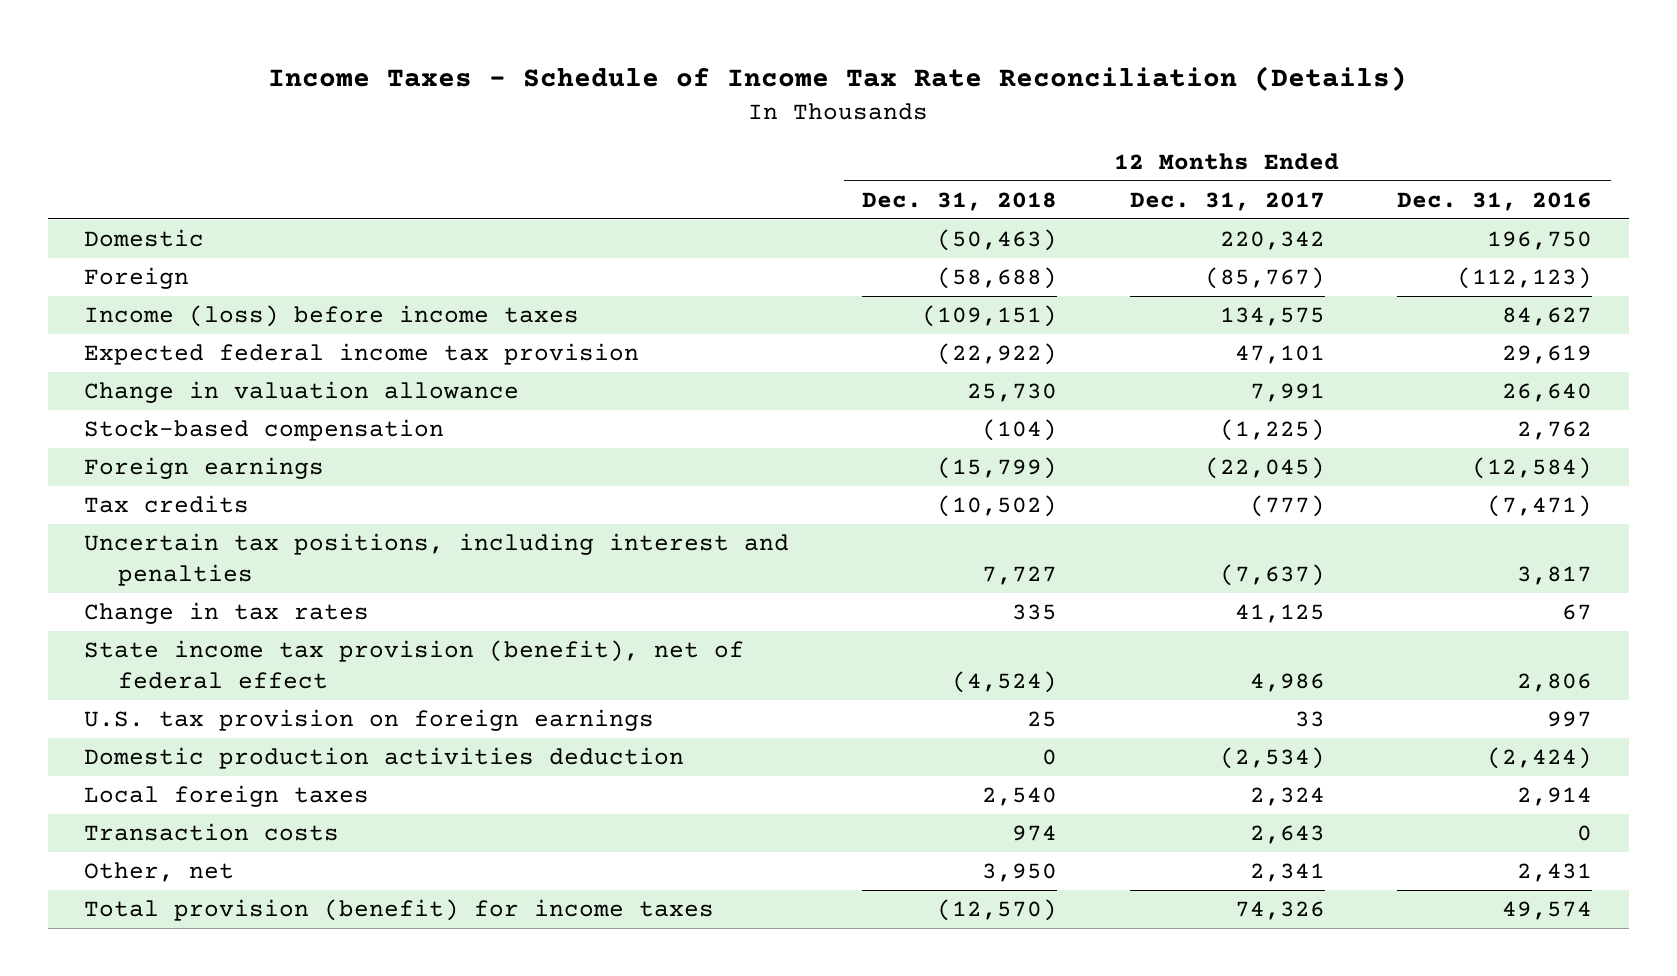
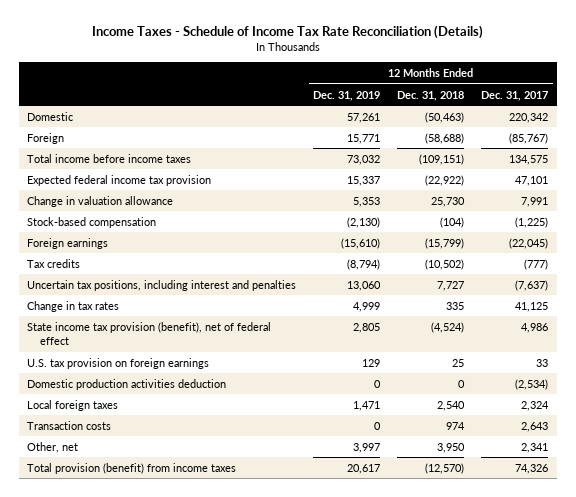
[1397,191,1593,211] Dec. 31, 2016 -> none
none -> [313,90,381,101] Dec. 31, 2019
[84,305,580,328] Income (loss) before income taxes -> [27,153,192,163] Total income before income taxes
[84,899,715,922] Total provision (benefit) for income taxes -> [27,462,237,474] Total provision (benefit) from income taxes

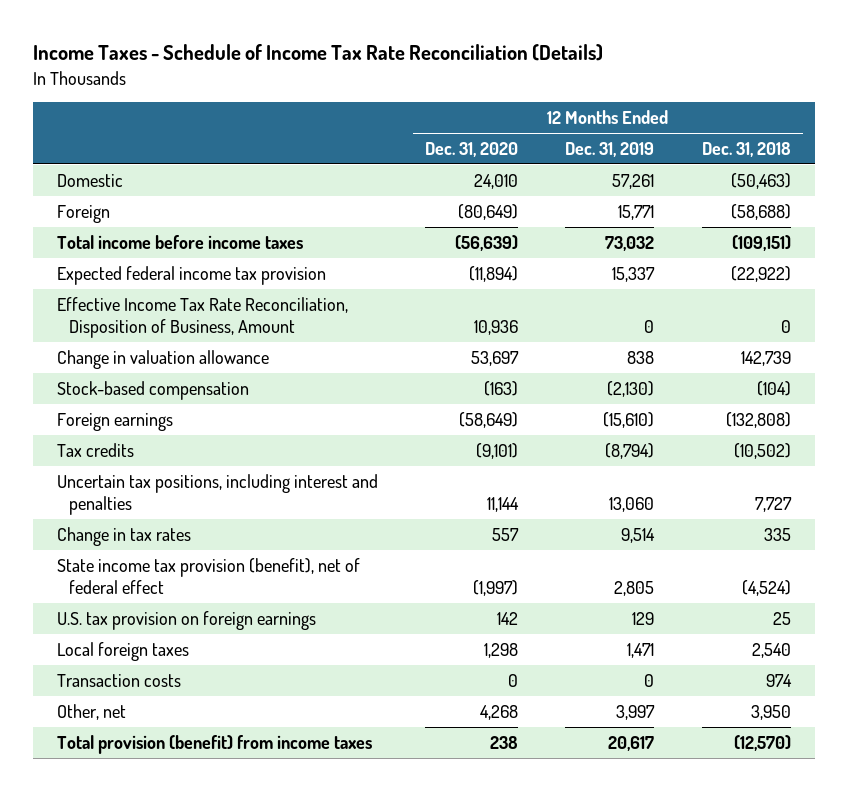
[481,90,549,101] Dec. 31, 2017 -> none
none -> [424,141,518,157] Dec. 31, 2020
none -> [56,296,348,339] Effective Income Tax Rate Reconciliation, Disposition of Business, Amount
[353,196,381,207] 5,353 -> [627,350,655,364] 838
[431,196,466,207] 25,730 -> [740,350,791,366] 142,739
[425,237,465,249] (15,799) -> [725,411,791,428] (132,808)
[353,301,381,312] 4,999 -> [621,527,656,543] 9,514
[27,378,227,390] Domestic production activities deduction -> none

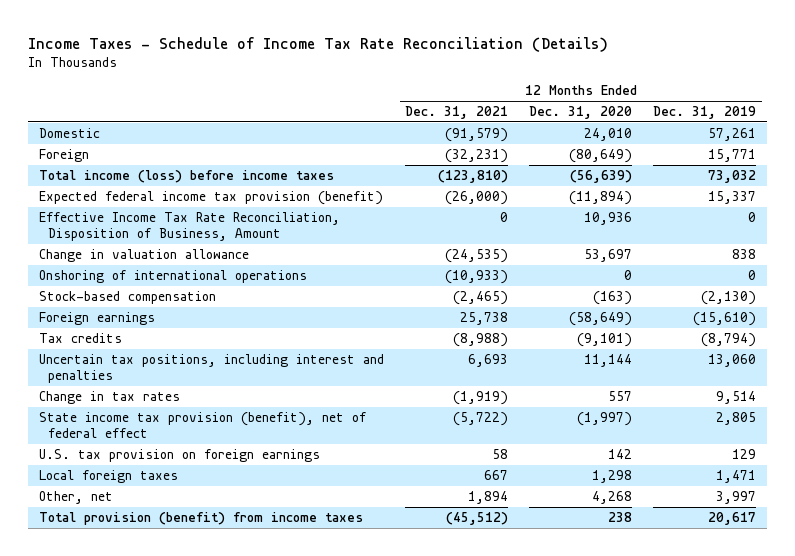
[701,141,791,157] Dec. 31, 2018 -> none
none -> [405,106,509,120] Dec. 31, 2021
[56,234,303,249] Total income before income taxes -> [38,169,334,183] Total income (loss) before income taxes
[56,265,326,285] Expected federal income tax provision -> [38,190,383,205] Expected federal income tax provision (benefit)
none -> [38,269,307,283] Onshoring of international operations
[56,673,181,687] Transaction costs -> none

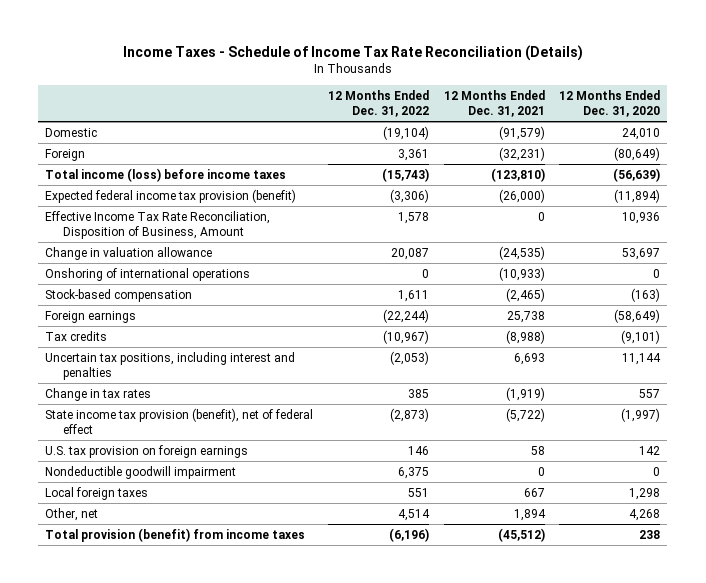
[653,106,757,120] Dec. 31, 2019 -> none
none -> [328,90,430,118] 12 Months Ended Dec. 31, 2022
none -> [45,465,237,479] Nondeductible goodwill impairment

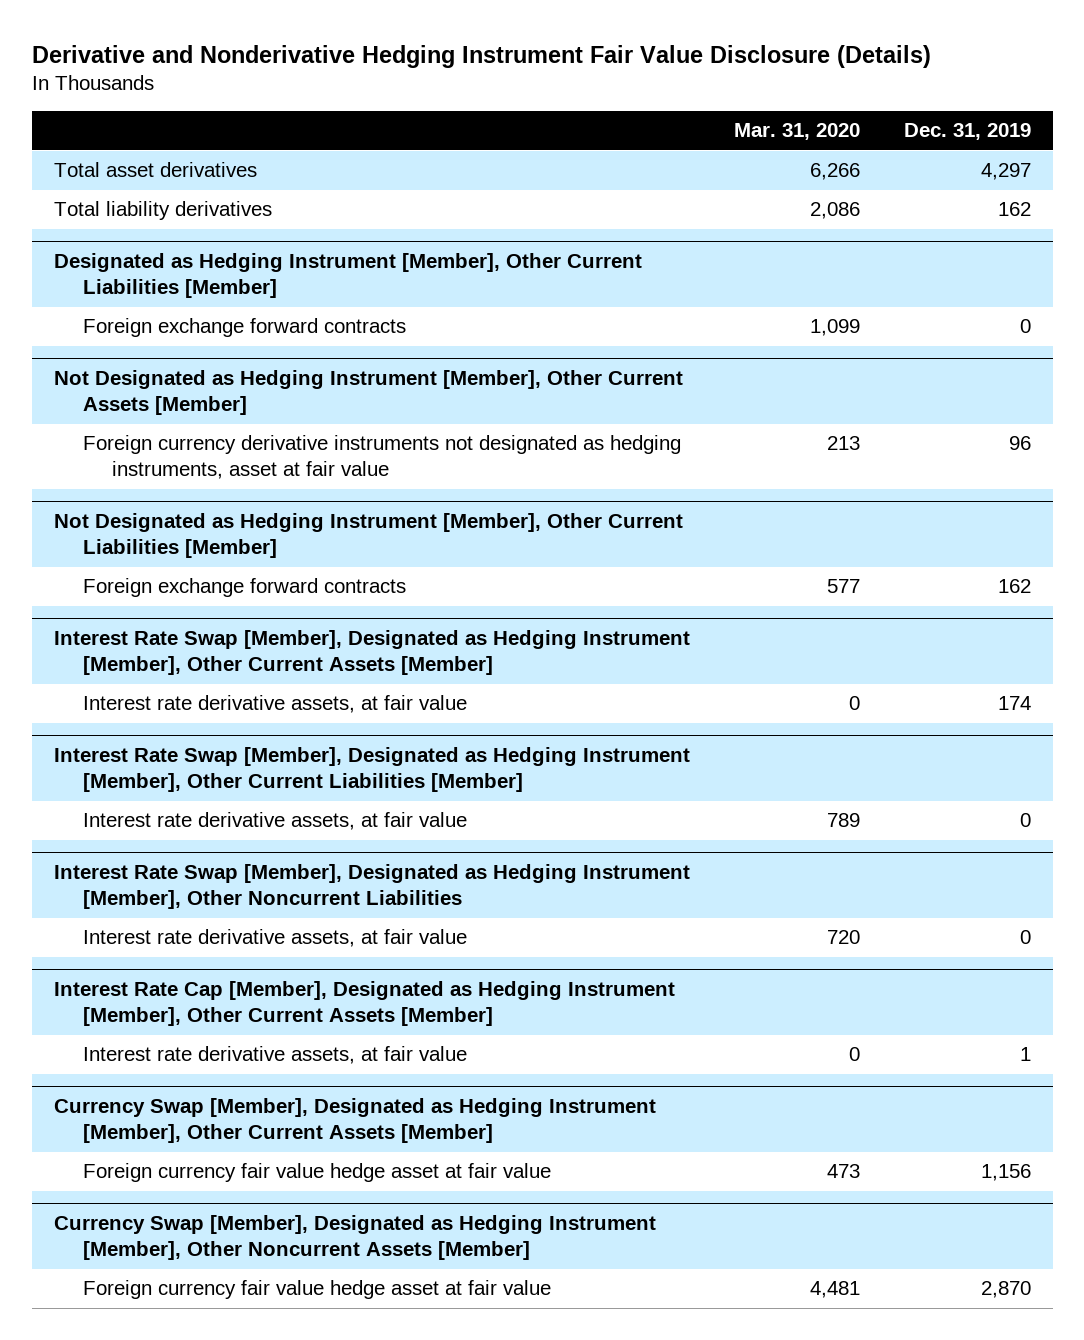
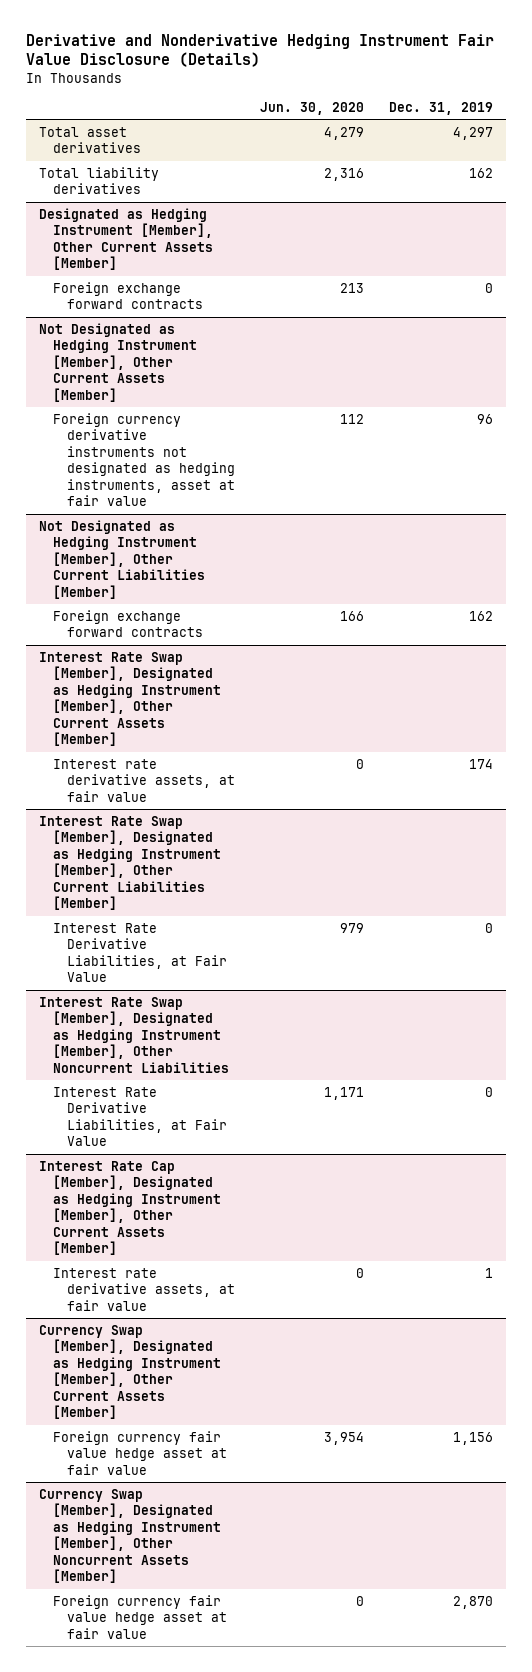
[733,123,860,141] Mar. 31, 2020 -> none
none -> [259,102,364,116] Jun. 30, 2020
[53,253,642,299] Designated as Hedging Instrument [Member], Other Current Liabilities [Member] -> [38,207,213,271] Designated as Hedging Instrument [Member], Other Current Assets [Member]
[82,812,467,831] Interest rate derivative assets, at fair value -> [52,922,227,983] Interest Rate Derivative Liabilities, at Fair Value
[82,929,467,948] Interest rate derivative assets, at fair value -> [52,1086,227,1147] Interest Rate Derivative Liabilities, at Fair Value

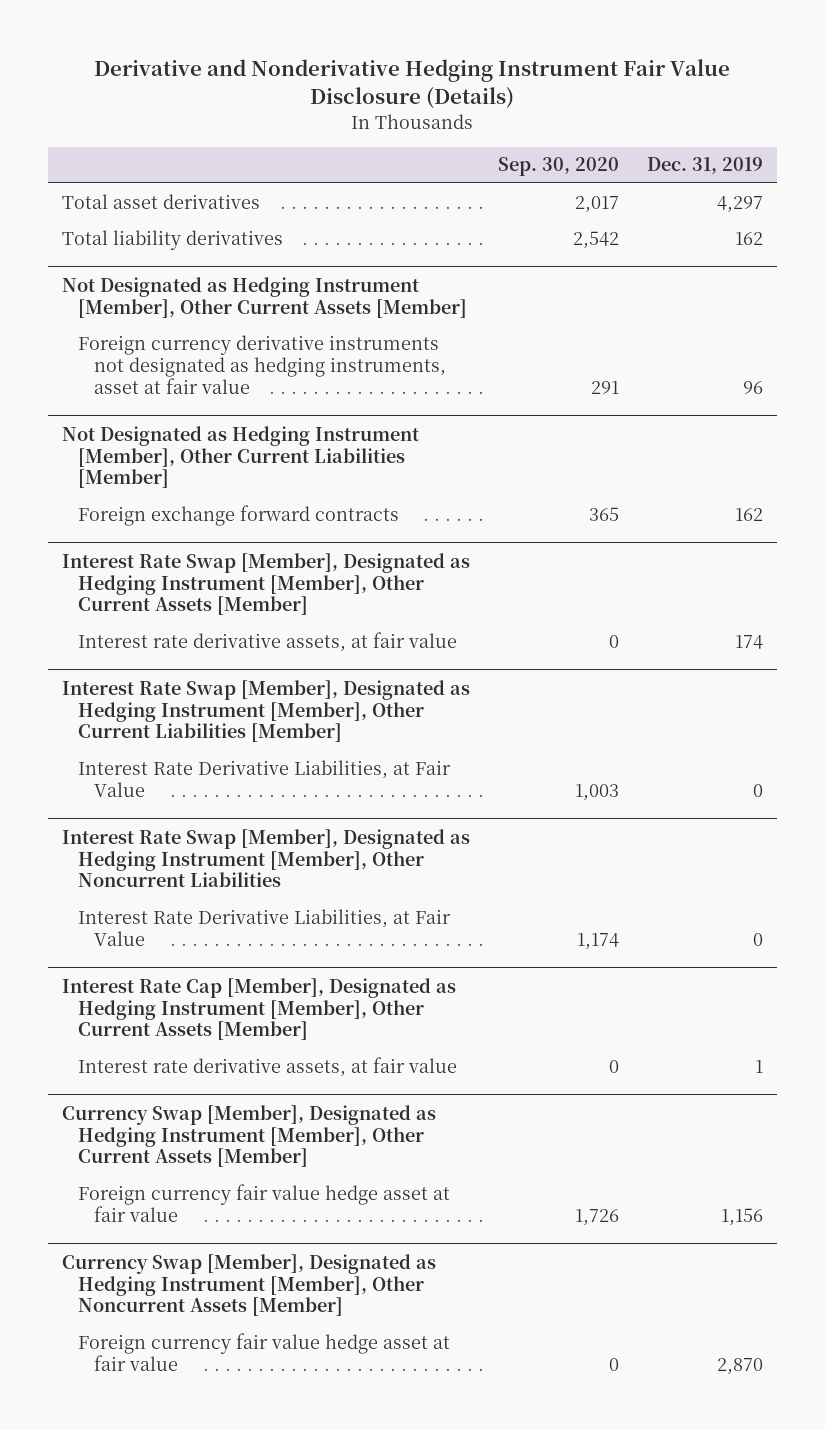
[259,102,364,116] Jun. 30, 2020 -> none
none -> [497,157,619,177] Sep. 30, 2020
[38,207,213,271] Designated as Hedging Instrument [Member], Other Current Assets [Member] -> none
[52,281,203,310] Foreign exchange forward contracts -> none

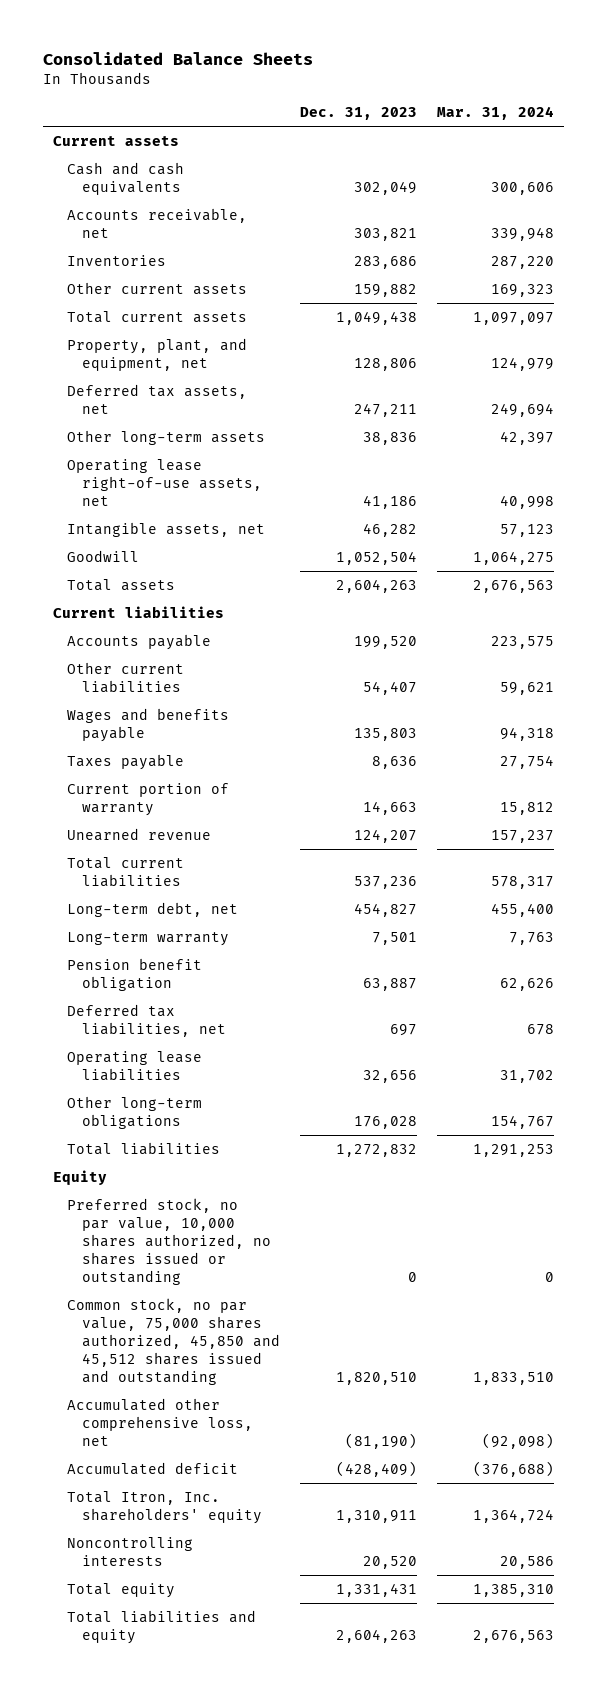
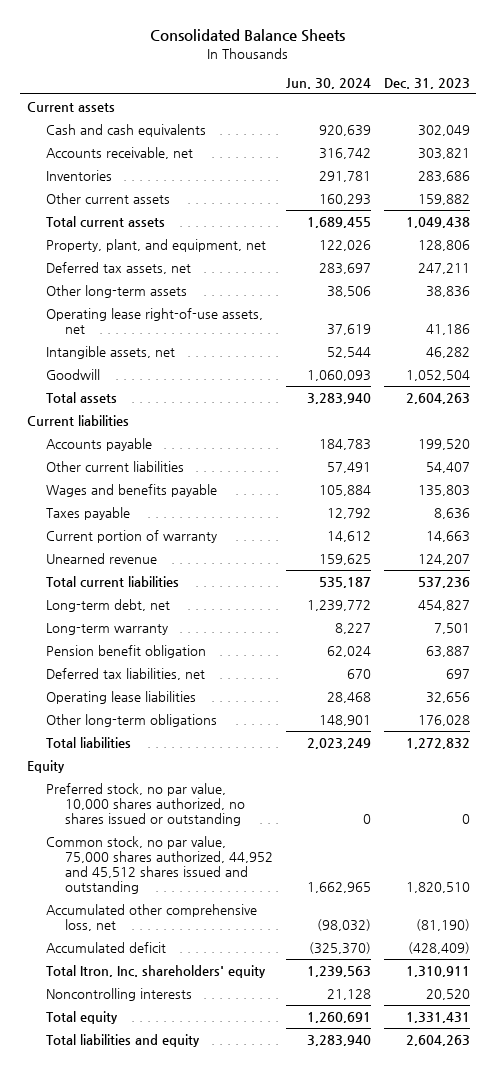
[437,106,555,121] Mar. 31, 2024 -> none
none -> [285,77,371,89] Jun. 30, 2024
[67,1298,280,1386] Common stock, no par value, 75,000 shares authorized, 45,850 and 45,512 shares issued and outstanding -> [45,836,273,895] Common stock, no par value, 75,000 shares authorized, 44,952 and 45,512 shares issued and outstanding

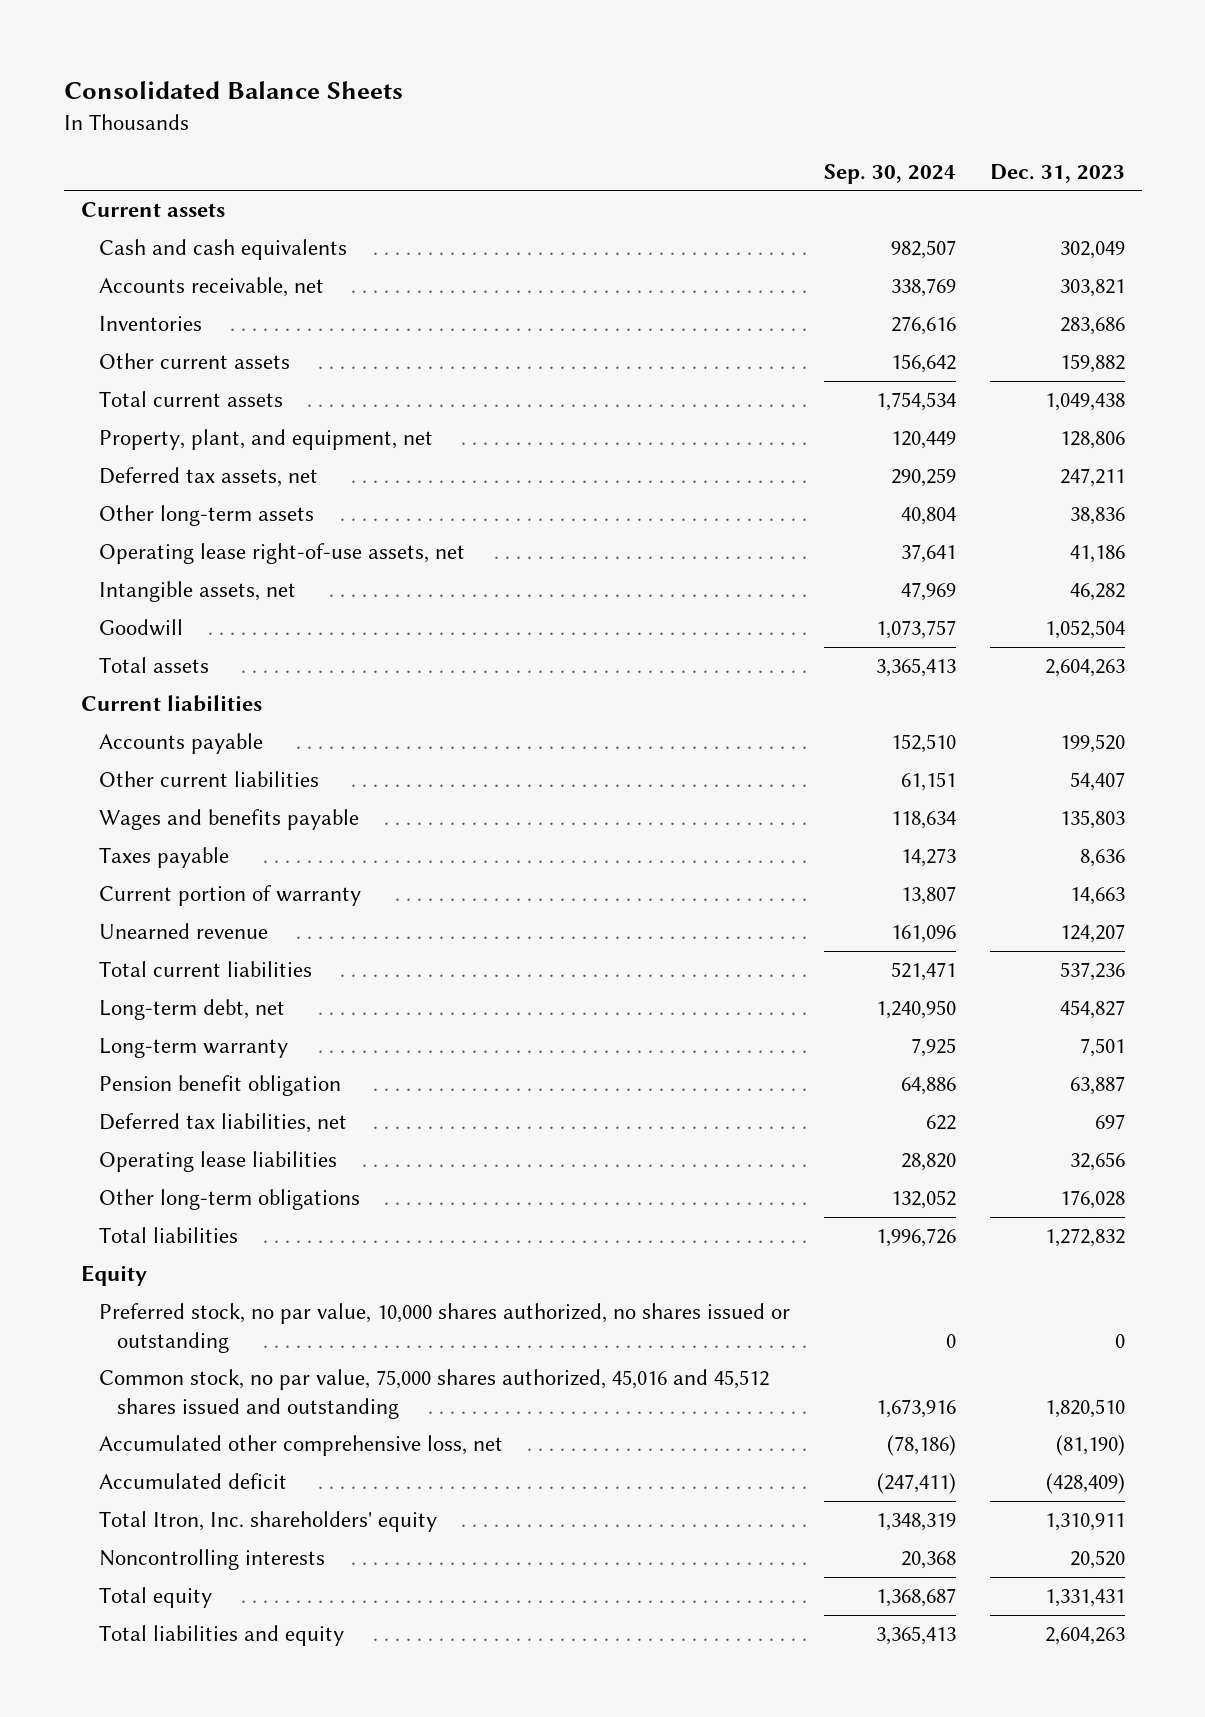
[285,77,371,89] Jun. 30, 2024 -> none
none -> [823,163,956,184] Sep. 30, 2024
[45,836,273,895] Common stock, no par value, 75,000 shares authorized, 44,952 and 45,512 shares issued and outstanding -> [98,1369,769,1419] Common stock, no par value, 75,000 shares authorized, 45,016 and 45,512 shares issued and outstanding

